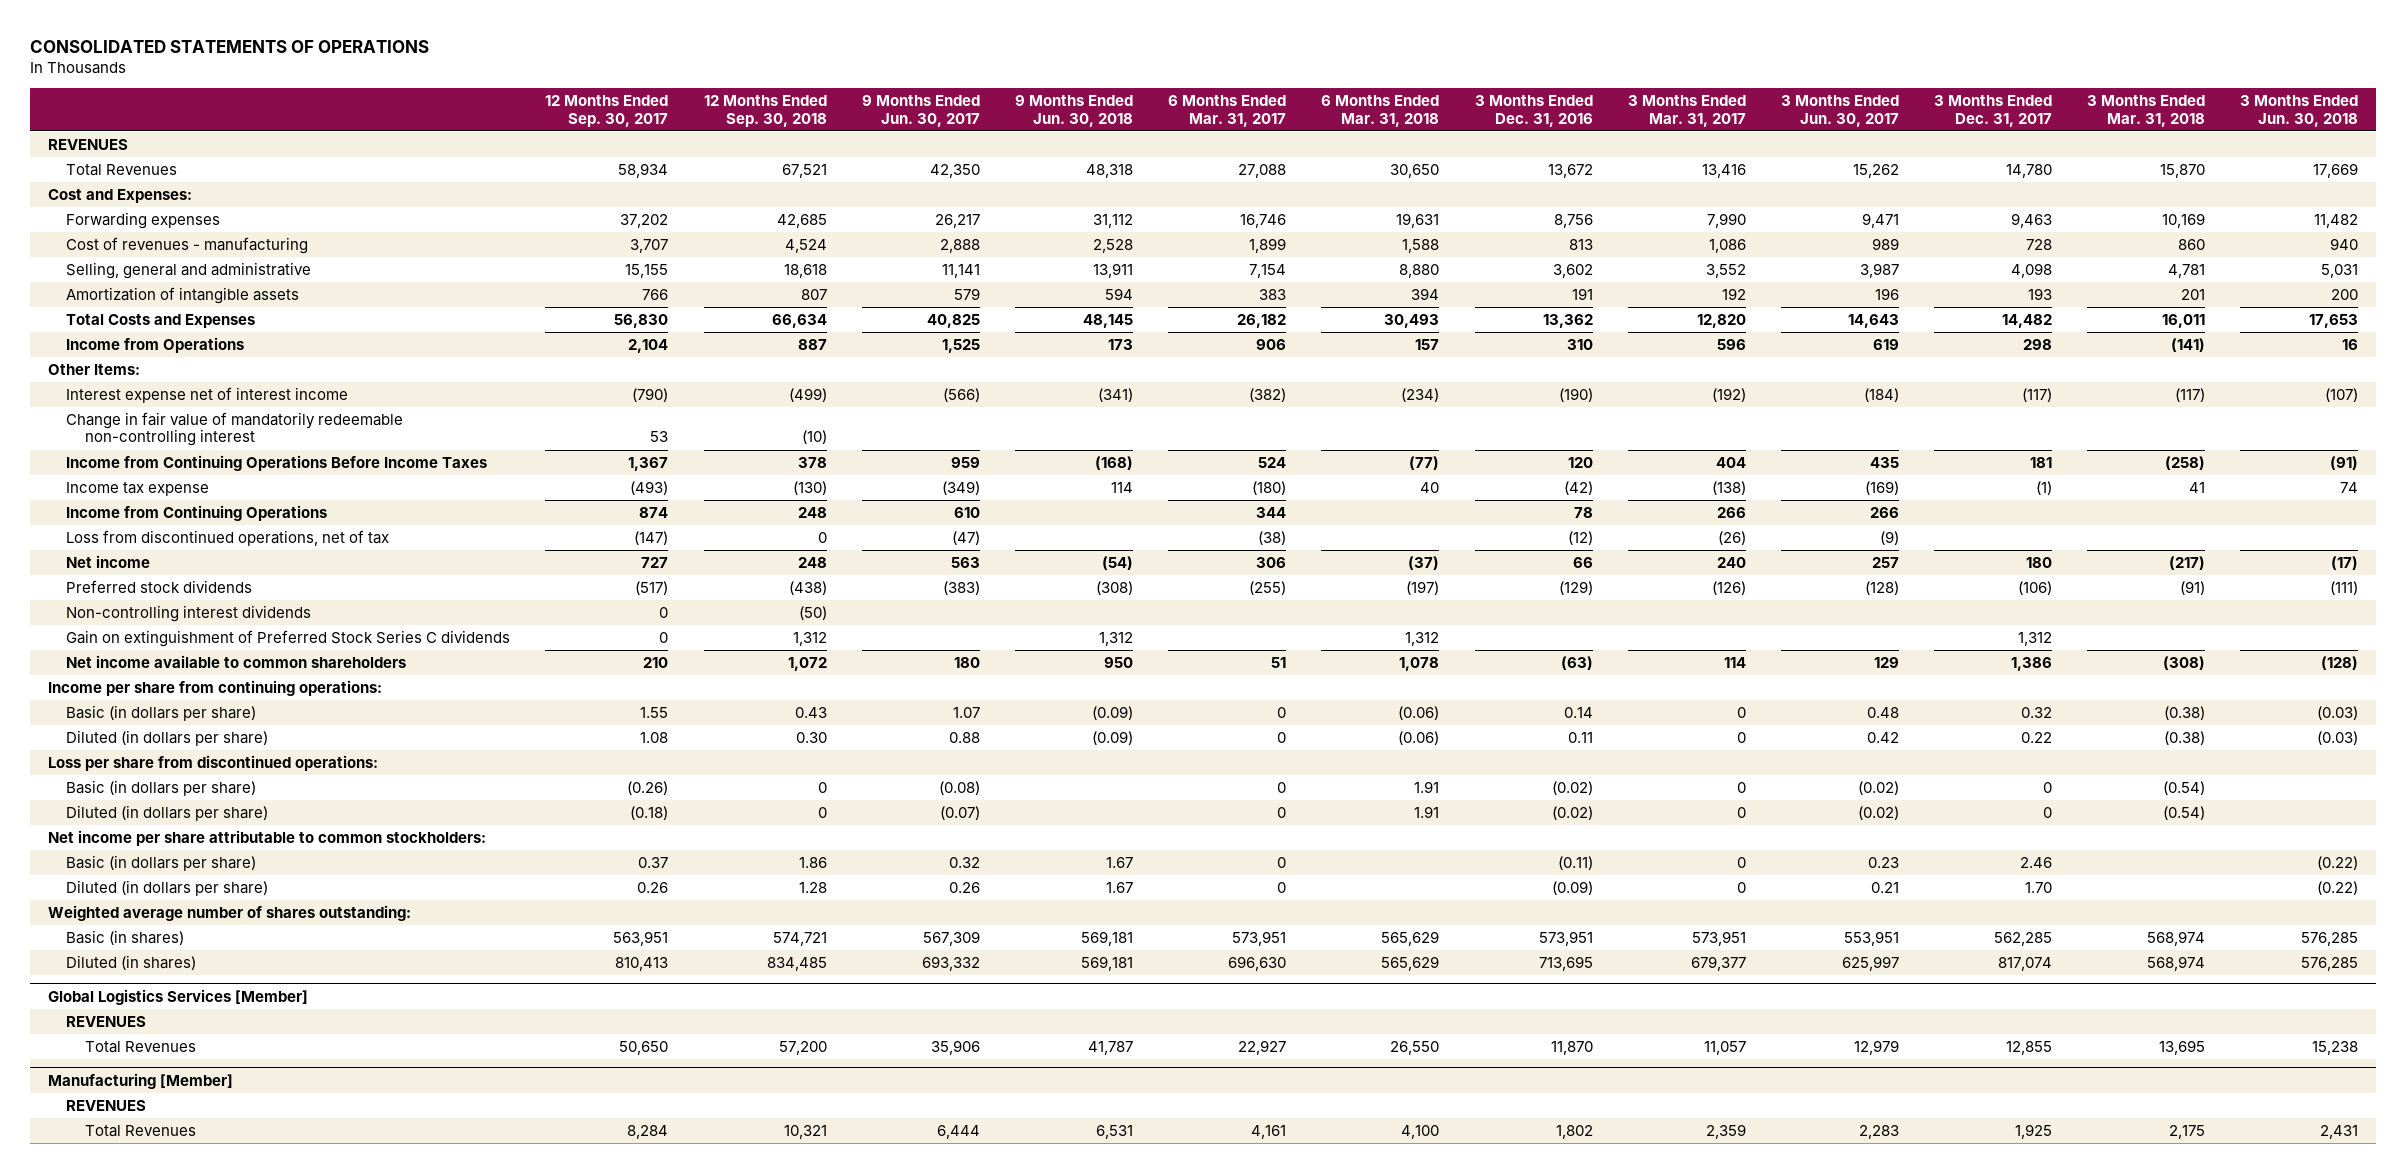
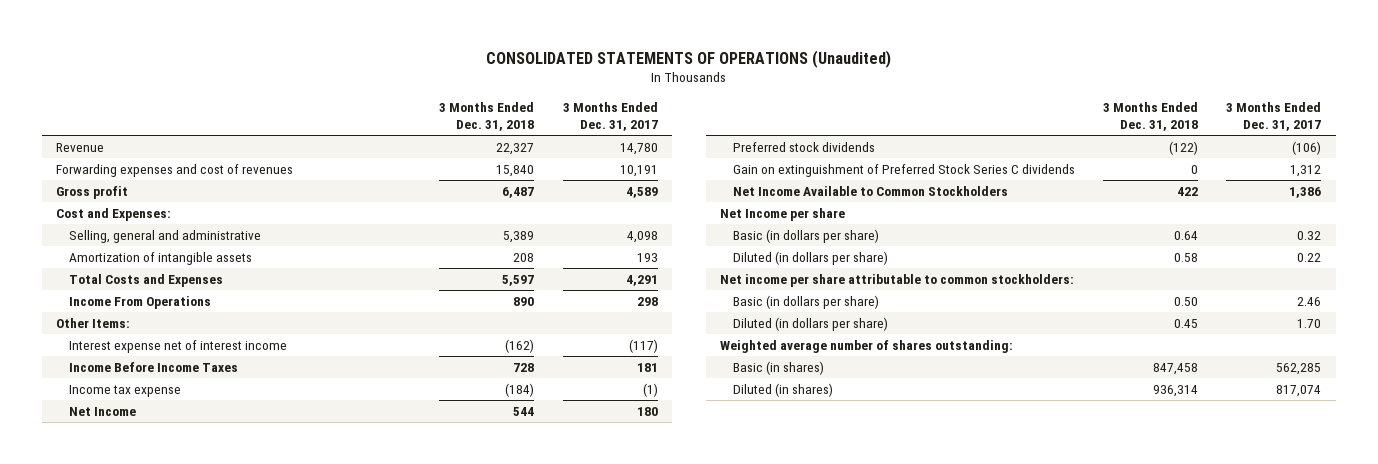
[30,40,430,54] CONSOLIDATED STATEMENTS OF OPERATIONS -> [485,49,891,68] CONSOLIDATED STATEMENTS OF OPERATIONS (Unaudited)
[545,95,669,127] 12 Months Ended Sep. 30, 2017 -> none
[703,95,827,127] 12 Months Ended Sep. 30, 2018 -> none
[861,95,980,127] 9 Months Ended Jun. 30, 2017 -> none
[1015,95,1134,127] 9 Months Ended Jun. 30, 2018 -> none
[1168,95,1287,127] 6 Months Ended Mar. 31, 2017 -> none
[1321,95,1440,127] 6 Months Ended Mar. 31, 2018 -> none
[1474,95,1593,127] 3 Months Ended Dec. 31, 2016 -> none
[1627,95,1746,127] 3 Months Ended Mar. 31, 2017 -> none
[1780,95,1899,127] 3 Months Ended Jun. 30, 2017 -> none
[2087,95,2206,127] 3 Months Ended Mar. 31, 2018 -> none
[2240,95,2359,127] 3 Months Ended Jun. 30, 2018 -> none
none -> [439,101,535,131] 3 Months Ended Dec. 31, 2018
[48,138,129,150] REVENUES -> none
[66,163,178,176] Total Revenues -> [56,142,105,152] Revenue
none -> [56,163,294,177] Forwarding expenses and cost of revenues
none -> [56,185,129,199] Gross profit
[66,211,221,229] Forwarding expenses -> none
[66,236,309,254] Cost of revenues - manufacturing -> none
[2002,313,2053,328] 14,482 -> [625,274,658,286] 4,291
[66,336,245,353] Income from Operations -> [68,295,211,309] Income From Operations
[66,411,404,447] Change in fair value of mandatorily redeemable non-controlling interest -> none
[66,454,488,471] Income from Continuing Operations Before Income Taxes -> [68,361,238,372] Income Before Income Taxes
[66,504,328,521] Income from Continuing Operations -> none
[66,529,390,546] Loss from discontinued operations, net of tax -> none
[66,554,151,568] Net income -> [68,406,136,416] Net Income
[66,604,312,622] Non-controlling interest dividends -> none
[48,679,383,696] Income per share from continuing operations: -> none
[66,654,407,668] Net income available to common shareholders -> [732,185,1008,196] Net Income Available to Common Stockholders
none -> [720,207,846,221] Net Income per share
[48,754,379,771] Loss per share from discontinued operations: -> none
[66,779,257,796] Basic (in dollars per share) -> none
[66,804,269,821] Diluted (in dollars per share) -> none
[48,988,309,1005] Global Logistics Services [Member] -> none
[66,1015,147,1027] REVENUES -> none
[84,1040,196,1053] Total Revenues -> none
[48,1072,234,1089] Manufacturing [Member] -> none
[66,1099,147,1111] REVENUES -> none
[84,1124,196,1137] Total Revenues -> none

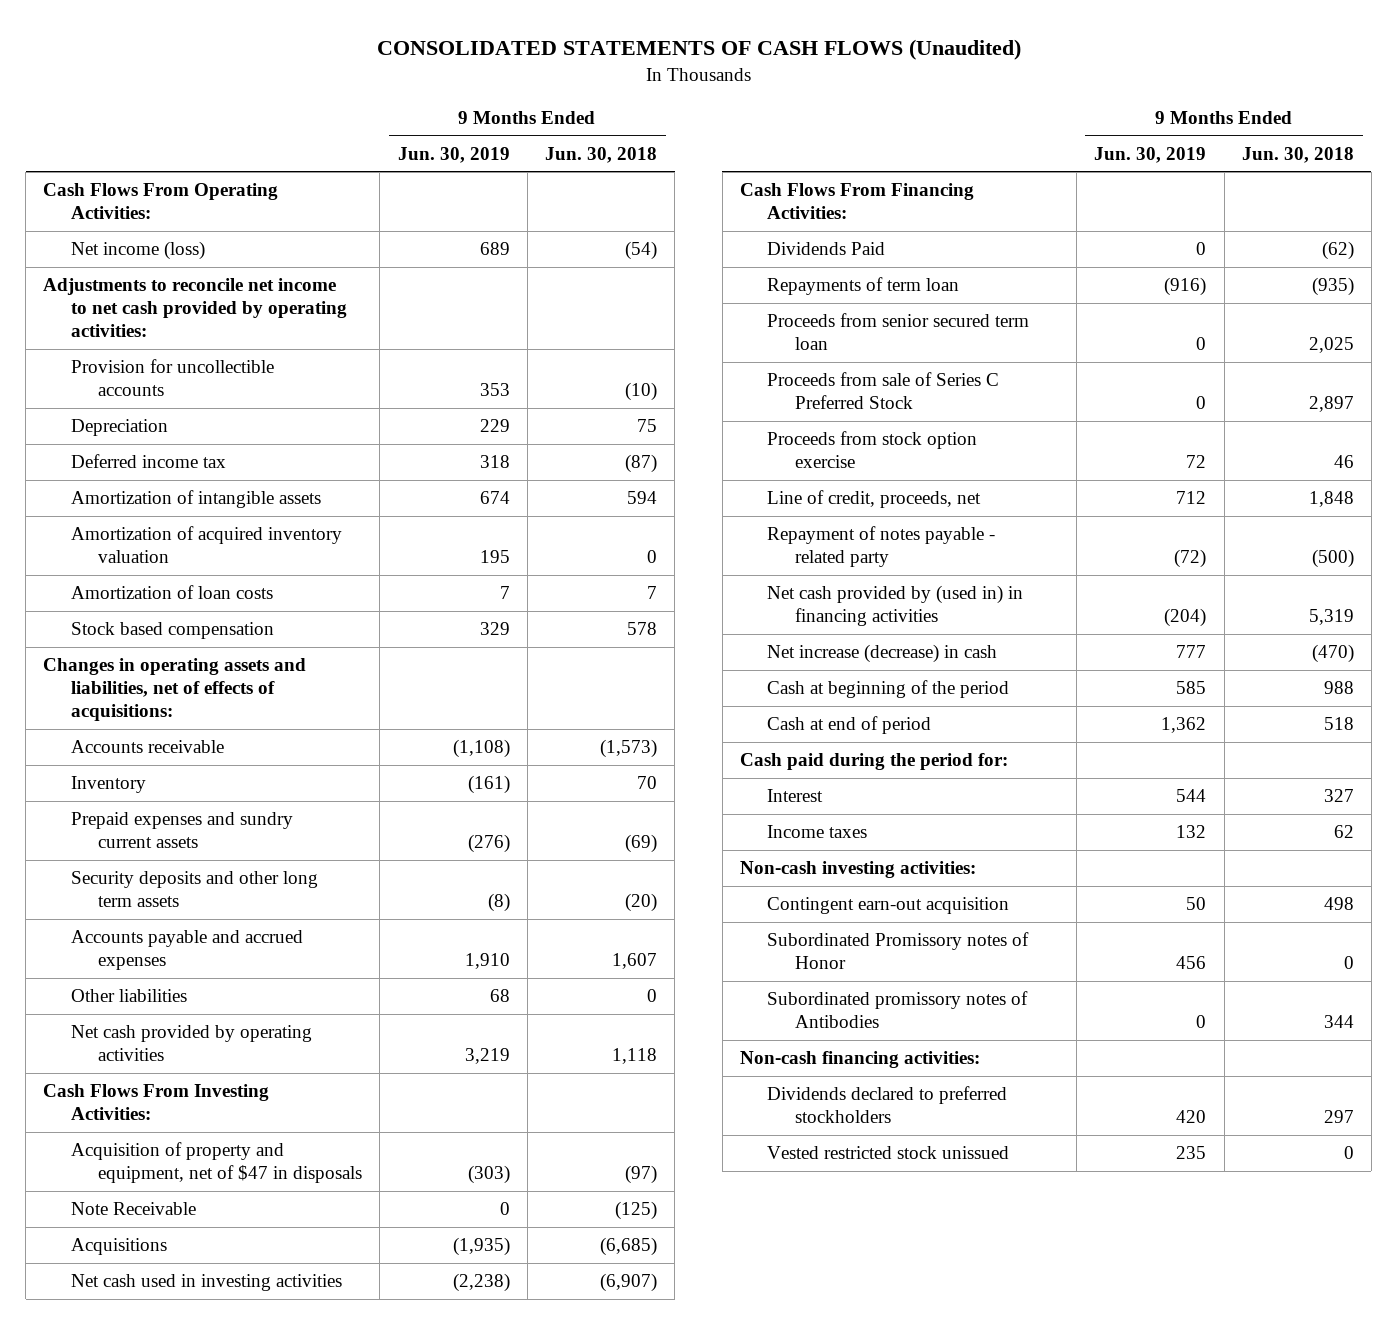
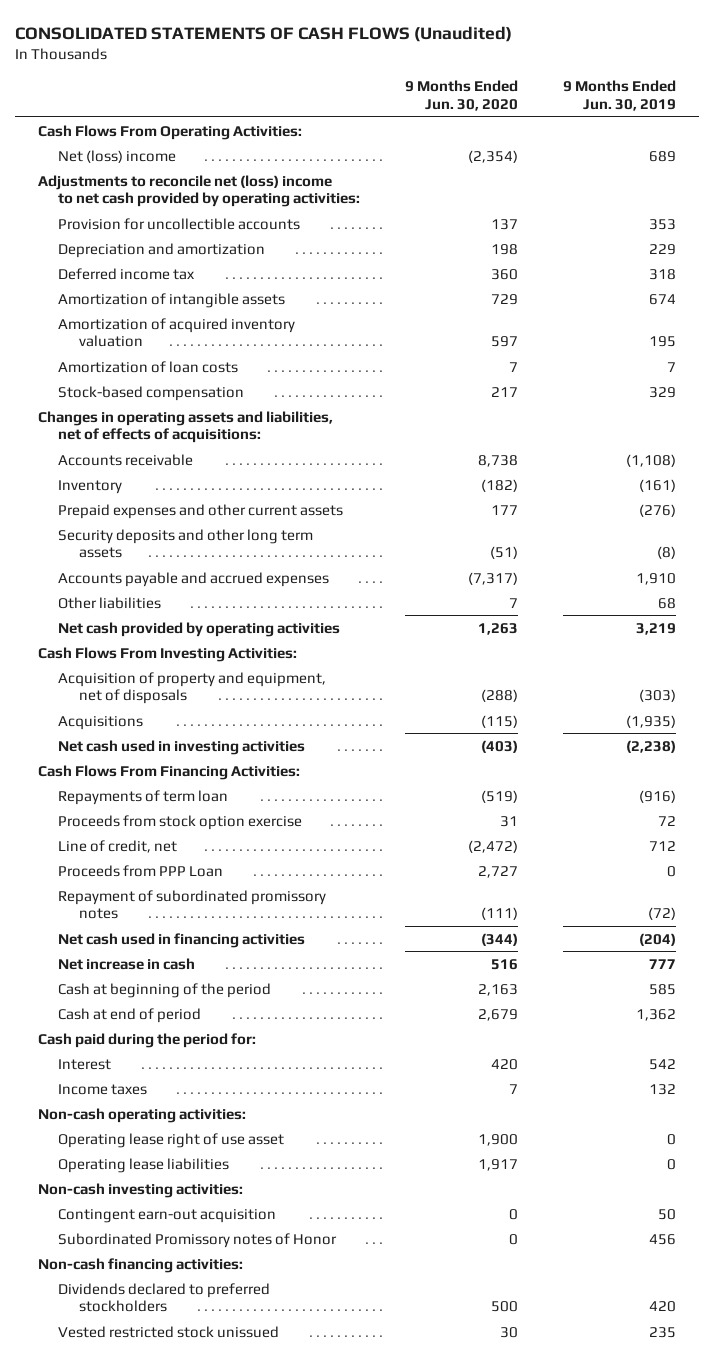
[545,146,658,163] Jun. 30, 2018 -> none
none -> [405,80,519,112] 9 Months Ended Jun. 30, 2020
[70,241,205,261] Net income (loss) -> [58,149,177,163] Net (loss) income
[43,278,347,338] Adjustments to reconcile net income to net cash provided by operating activities: -> [37,174,361,208] Adjustments to reconcile net (loss) income to net cash provided by operating activities:
[70,419,168,437] Depreciation -> [58,242,266,258] Depreciation and amortization
[70,622,274,640] Stock based compensation -> [58,385,245,401] Stock-based compensation
[70,812,293,849] Prepaid expenses and sundry current assets -> [58,503,344,519] Prepaid expenses and other current assets
[70,1202,196,1216] Note Receivable -> none
[70,1142,363,1184] Acquisition of property and equipment, net of $47 in disposals -> [58,671,327,705] Acquisition of property and equipment, net of disposals
[767,242,886,256] Dividends Paid -> none
[767,313,1030,351] Proceeds from senior secured term loan -> none
[767,372,1000,410] Proceeds from sale of Series C Preferred Stock -> none
[767,526,996,568] Repayment of notes payable - related party -> none
[767,490,982,509] Line of credit, proceeds, net -> [58,839,178,853] Line of credit, net
none -> [58,864,224,877] Proceeds from PPP Loan
none -> [58,889,327,920] Repayment of subordinated promissory notes
[767,585,1024,627] Net cash provided by (used in) in financing activities -> [58,932,306,948] Net cash used in financing activities
[767,644,998,664] Net increase (decrease) in cash -> [58,957,196,970] Net increase in cash
[1176,789,1207,803] 544 -> [649,1058,677,1070] 542
none -> [37,1107,246,1123] Non-cash operating activities:
none -> [58,1132,285,1148] Operating lease right of use asset
none -> [58,1157,230,1173] Operating lease liabilities
[767,991,1029,1029] Subordinated promissory notes of Antibodies -> none

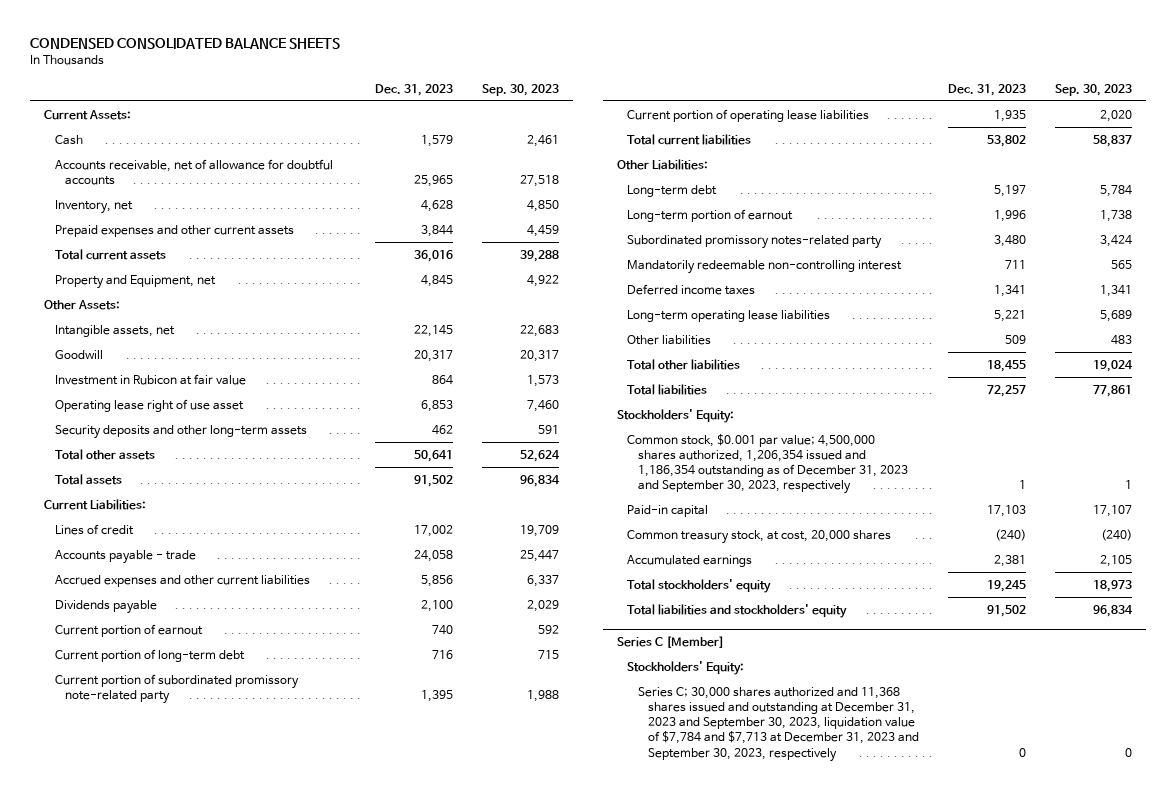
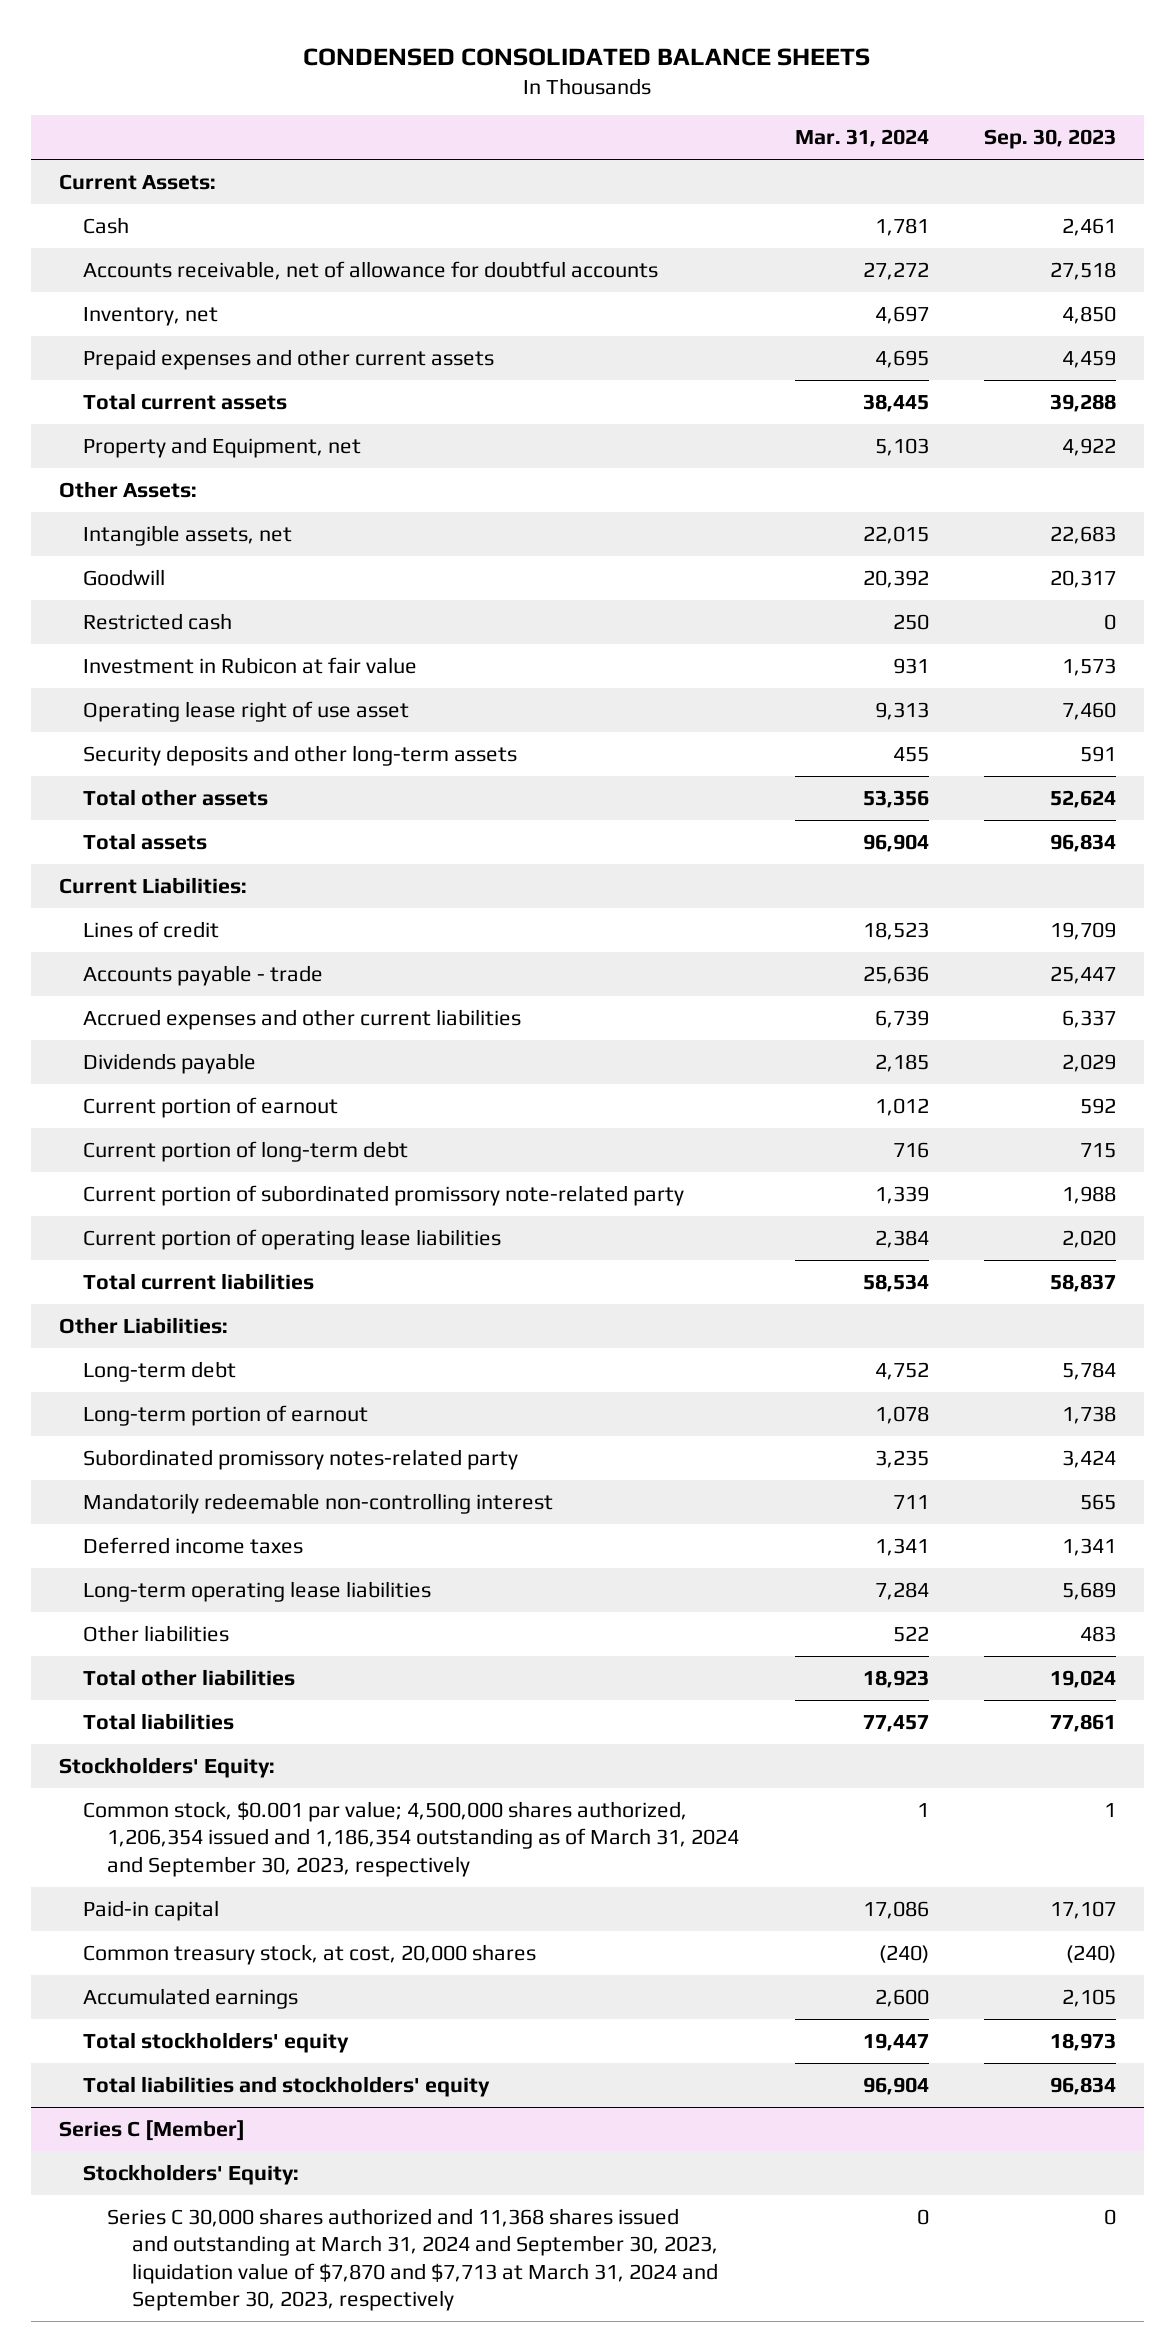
[374,83,453,96] Dec. 31, 2023 -> none
none -> [794,129,929,148] Mar. 31, 2024
none -> [83,612,233,630] Restricted cash
[627,433,908,495] Common stock, $0.001 par value; 4,500,000 shares authorized, 1,206,354 issued and 1,186,354 outstanding as of December 31, 2023 and September 30, 2023, respectively -> [83,1800,740,1877] Common stock, $0.001 par value; 4,500,000 shares authorized, 1,206,354 issued and 1,186,354 outstanding as of March 31, 2024 and September 30, 2023, respectively
[637,686,919,762] Series C; 30,000 shares authorized and 11,368 shares issued and outstanding at December 31, 2023 and September 30, 2023, liquidation value of $7,784 and $7,713 at December 31, 2023 and September 30, 2023, respectively -> [107,2207,718,2312] Series C 30,000 shares authorized and 11,368 shares issued and outstanding at March 31, 2024 and September 30, 2023, liquidation value of $7,870 and $7,713 at March 31, 2024 and September 30, 2023, respectively

